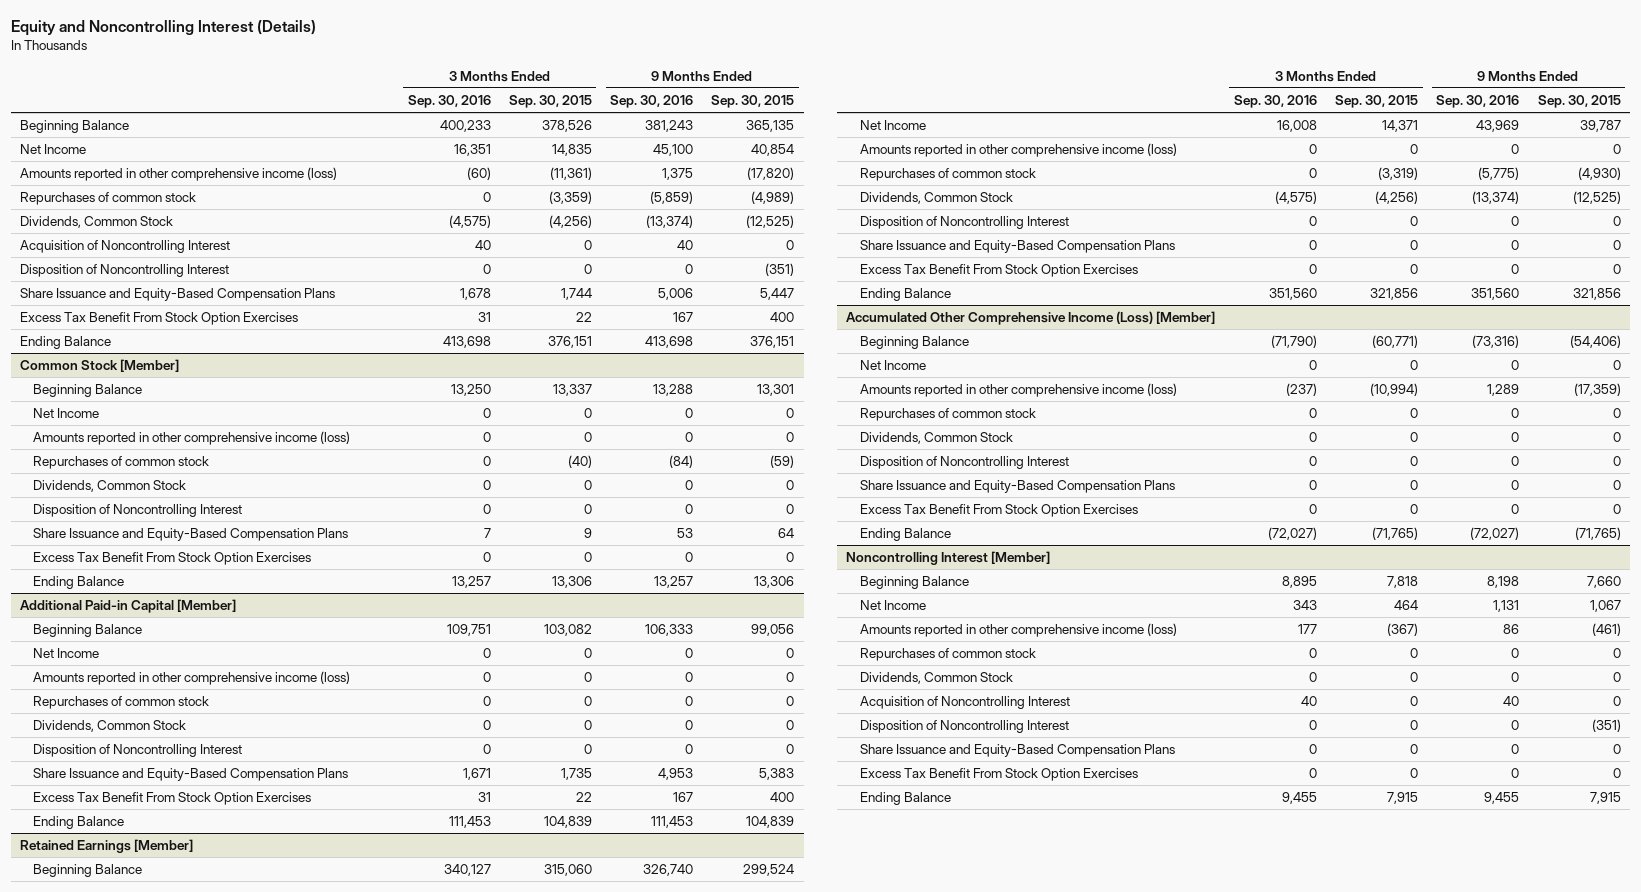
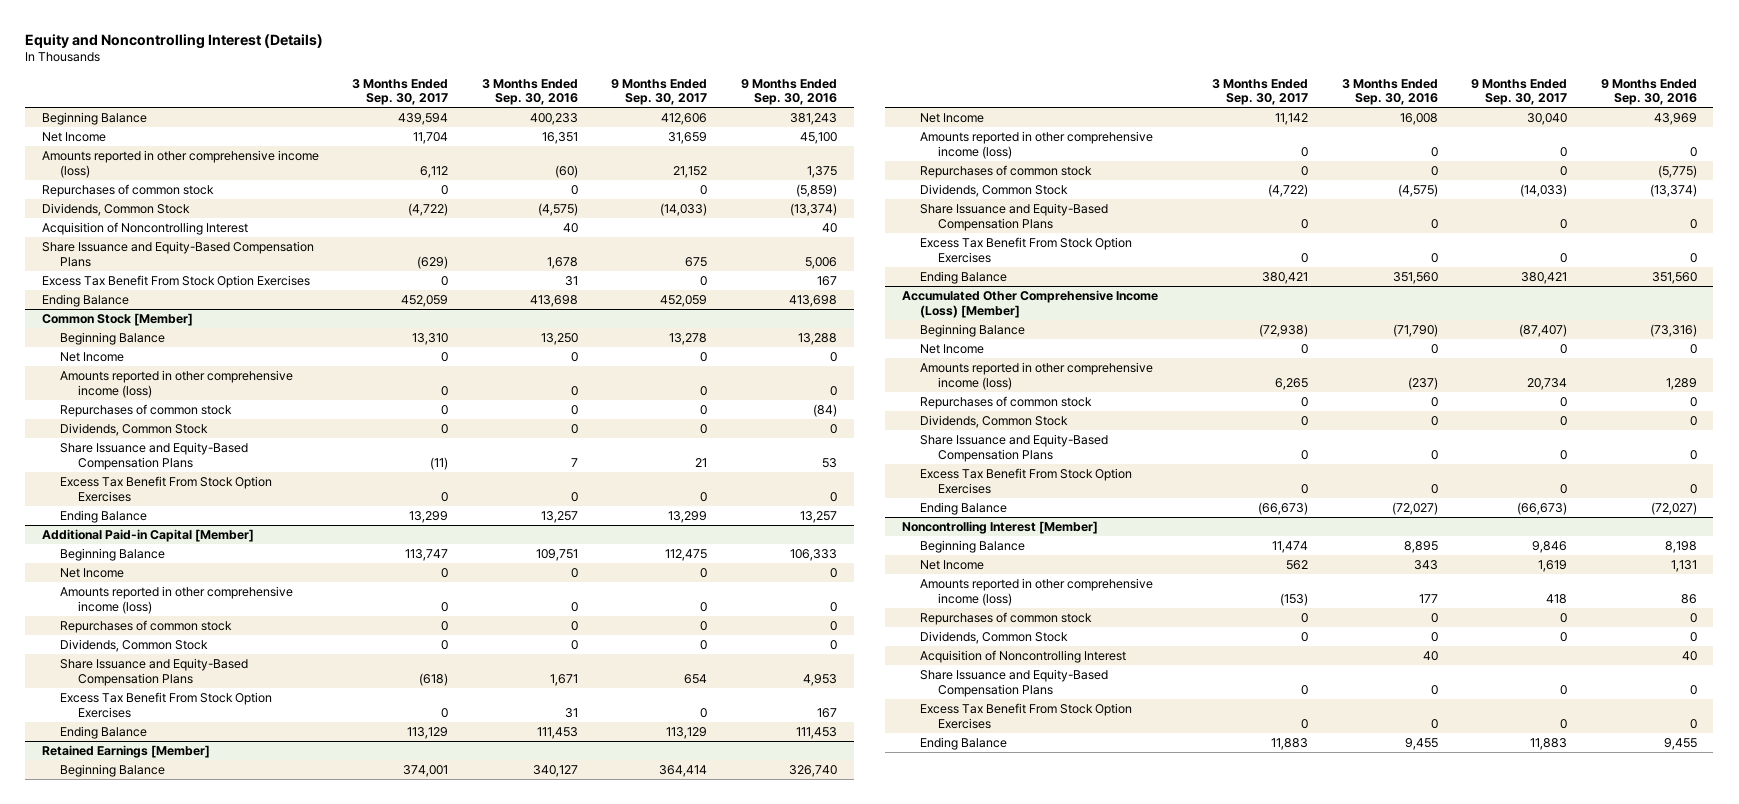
[508,94,592,108] Sep. 30, 2015 -> none
[711,94,795,108] Sep. 30, 2015 -> none
none -> [352,78,449,106] 3 Months Ended Sep. 30, 2017
none -> [611,78,708,106] 9 Months Ended Sep. 30, 2017
[20,264,230,278] Disposition of Noncontrolling Interest -> none
[33,504,243,518] Disposition of Noncontrolling Interest -> none
[33,744,243,758] Disposition of Noncontrolling Interest -> none
[859,216,1069,230] Disposition of Noncontrolling Interest -> none
[859,456,1069,470] Disposition of Noncontrolling Interest -> none
[859,720,1069,734] Disposition of Noncontrolling Interest -> none

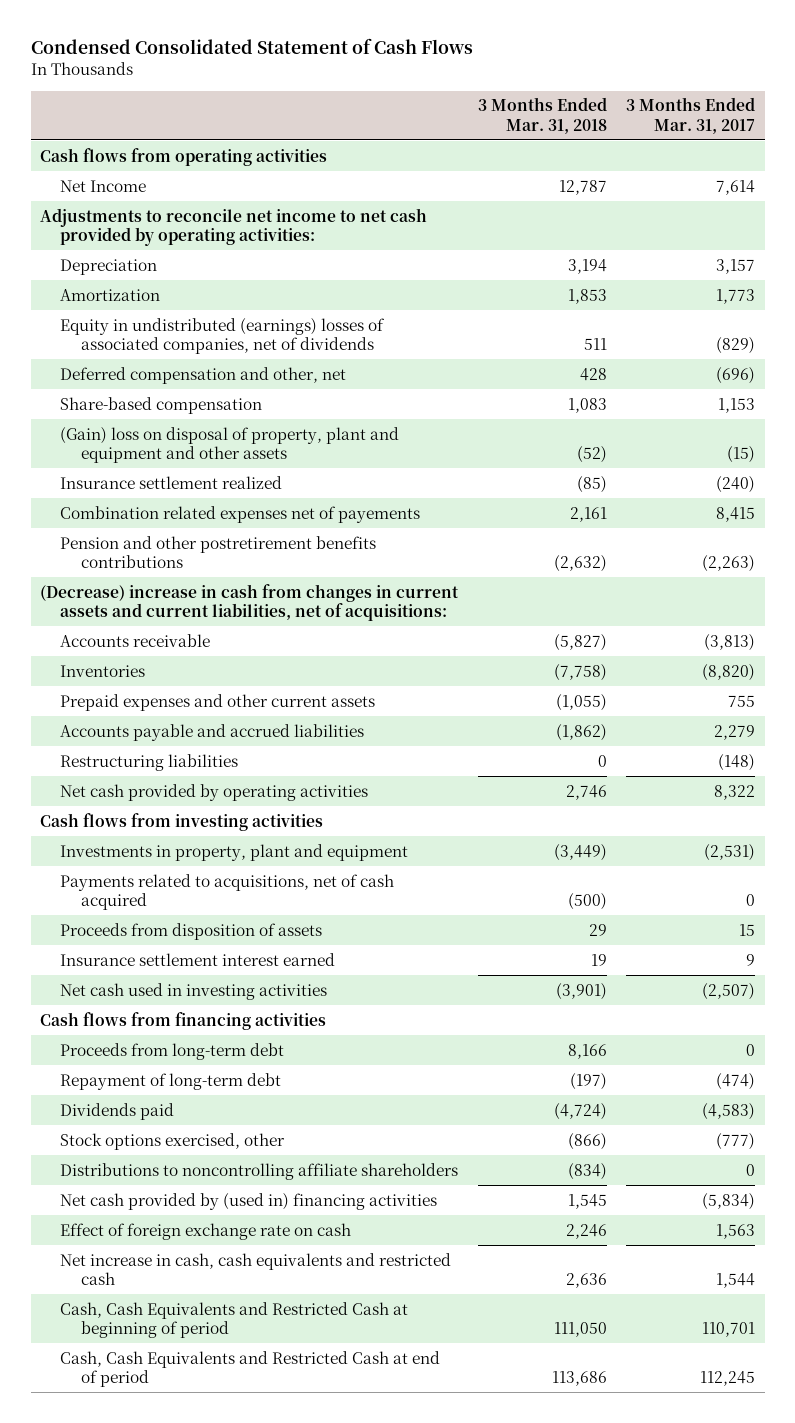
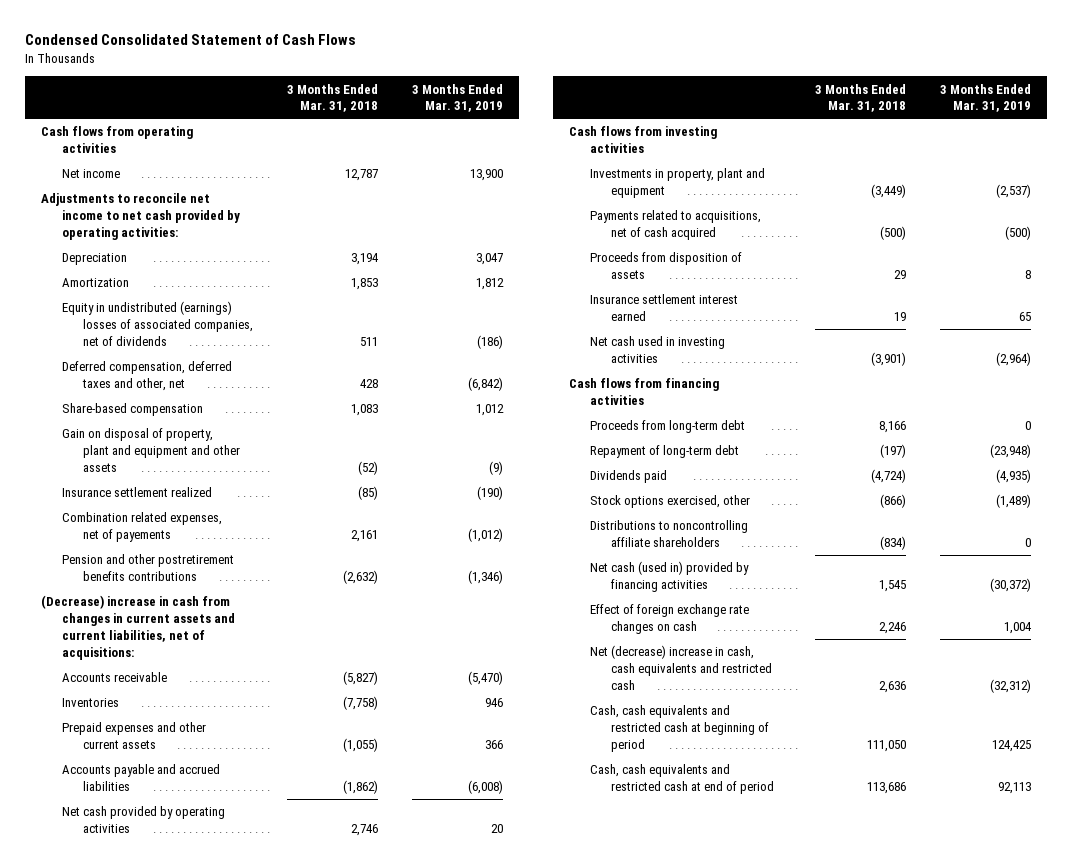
[626,97,756,134] 3 Months Ended Mar. 31, 2017 -> none
none -> [411,83,503,113] 3 Months Ended Mar. 31, 2019
[60,179,147,192] Net Income -> [62,169,121,179] Net income
[60,366,347,384] Deferred compensation and other, net -> [62,361,233,392] Deferred compensation, deferred taxes and other, net
[60,426,400,464] (Gain) loss on disposal of property, plant and equipment and other assets -> [62,428,241,472] Gain on disposal of property, plant and equipment and other assets
[60,505,421,523] Combination related expenses net of payements -> [62,512,223,543] Combination related expenses, net of payements
[60,753,239,771] Restructuring liabilities -> none
[60,1192,438,1210] Net cash provided by (used in) financing activities -> [590,561,750,593] Net cash (used in) provided by financing activities
[60,1222,352,1240] Effect of foreign exchange rate on cash -> [590,604,750,635] Effect of foreign exchange rate changes on cash
[60,1252,452,1286] Net increase in cash, cash equivalents and restricted cash -> [590,645,773,690] Net (decrease) increase in cash, cash equivalents and restricted cash
[60,1301,409,1339] Cash, Cash Equivalents and Restricted Cash at beginning of period -> [590,705,770,752] Cash, cash equivalents and restricted cash at beginning of period
[60,1350,441,1388] Cash, Cash Equivalents and Restricted Cash at end of period -> [590,764,775,795] Cash, cash equivalents and restricted cash at end of period

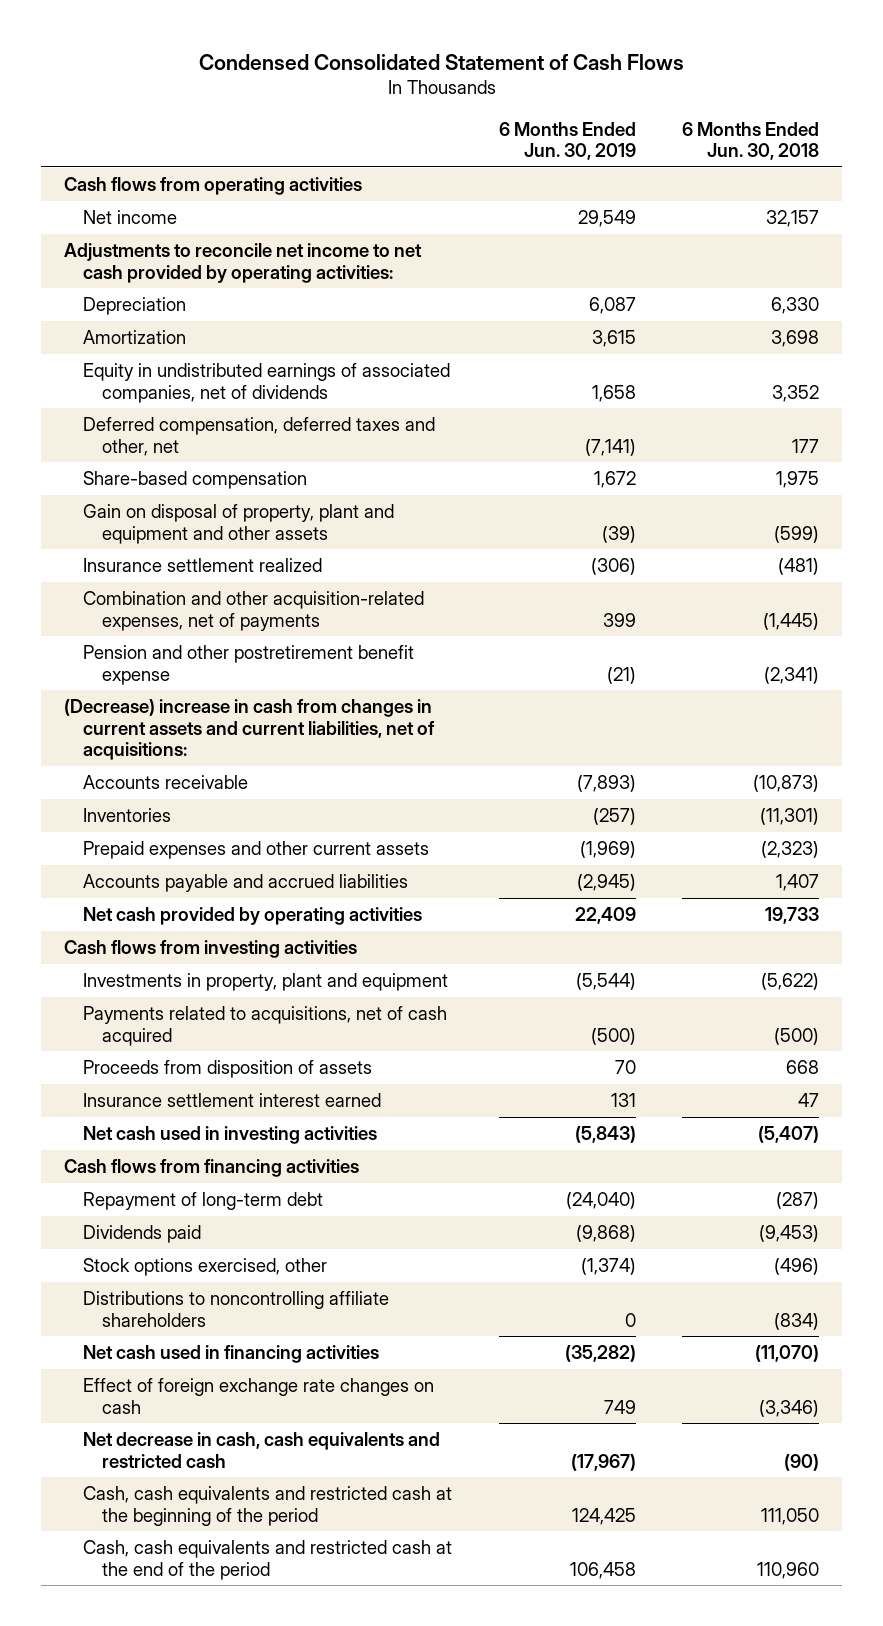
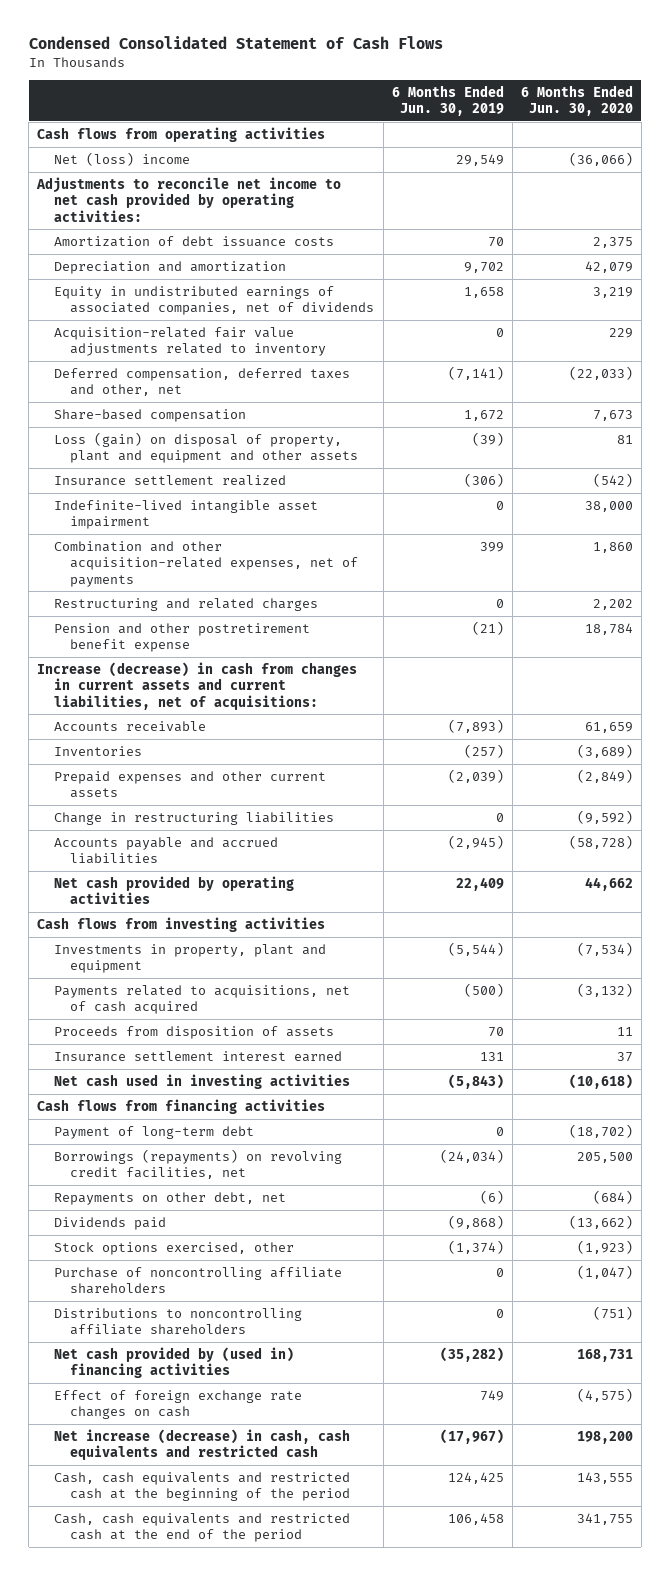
[682,121,820,161] 6 Months Ended Jun. 30, 2018 -> none
none -> [520,84,633,116] 6 Months Ended Jun. 30, 2020
[83,209,178,224] Net income -> [53,151,190,166] Net (loss) income
[83,296,187,315] Depreciation -> none
[83,329,187,344] Amortization -> none
none -> [53,235,334,247] Amortization of debt issuance costs
none -> [53,260,286,274] Depreciation and amortization
none -> [53,326,327,357] Acquisition-related fair value adjustments related to inventory
[83,503,395,544] Gain on disposal of property, plant and equipment and other assets -> [53,431,359,464] Loss (gain) on disposal of property, plant and equipment and other assets
none -> [53,499,318,530] Indefinite-lived intangible asset impairment
none -> [53,597,318,611] Restructuring and related charges
[64,698,436,761] (Decrease) increase in cash from changes in current assets and current liabilities, net of acquisitions: -> [37,661,358,710] Increase (decrease) in cash from changes in current assets and current liabilities, net of acquisitions:
[579,840,636,858] (1,969) -> [447,768,504,783] (2,039)
none -> [53,811,334,825] Change in restructuring liabilities
[83,1191,324,1210] Repayment of long-term debt -> [53,1125,254,1139] Payment of long-term debt
[565,1191,636,1209] (24,040) -> [495,1126,504,1136] 0
none -> [53,1148,342,1180] Borrowings (repayments) on revolving credit facilities, net
none -> [53,1191,286,1205] Repayments on other debt, net
none -> [53,1266,342,1295] Purchase of noncontrolling affiliate shareholders
[83,1344,380,1363] Net cash used in financing activities -> [53,1346,294,1379] Net cash provided by (used in) financing activities
[83,1431,441,1468] Net decrease in cash, cash equivalents and restricted cash -> [53,1428,350,1461] Net increase (decrease) in cash, cash equivalents and restricted cash

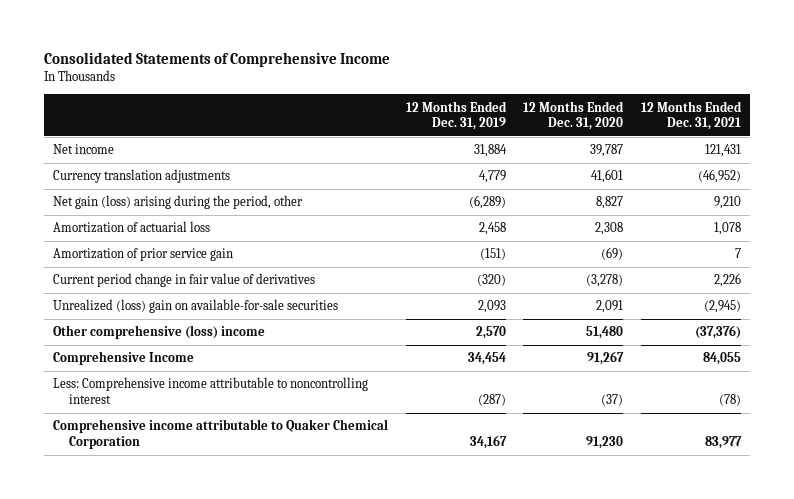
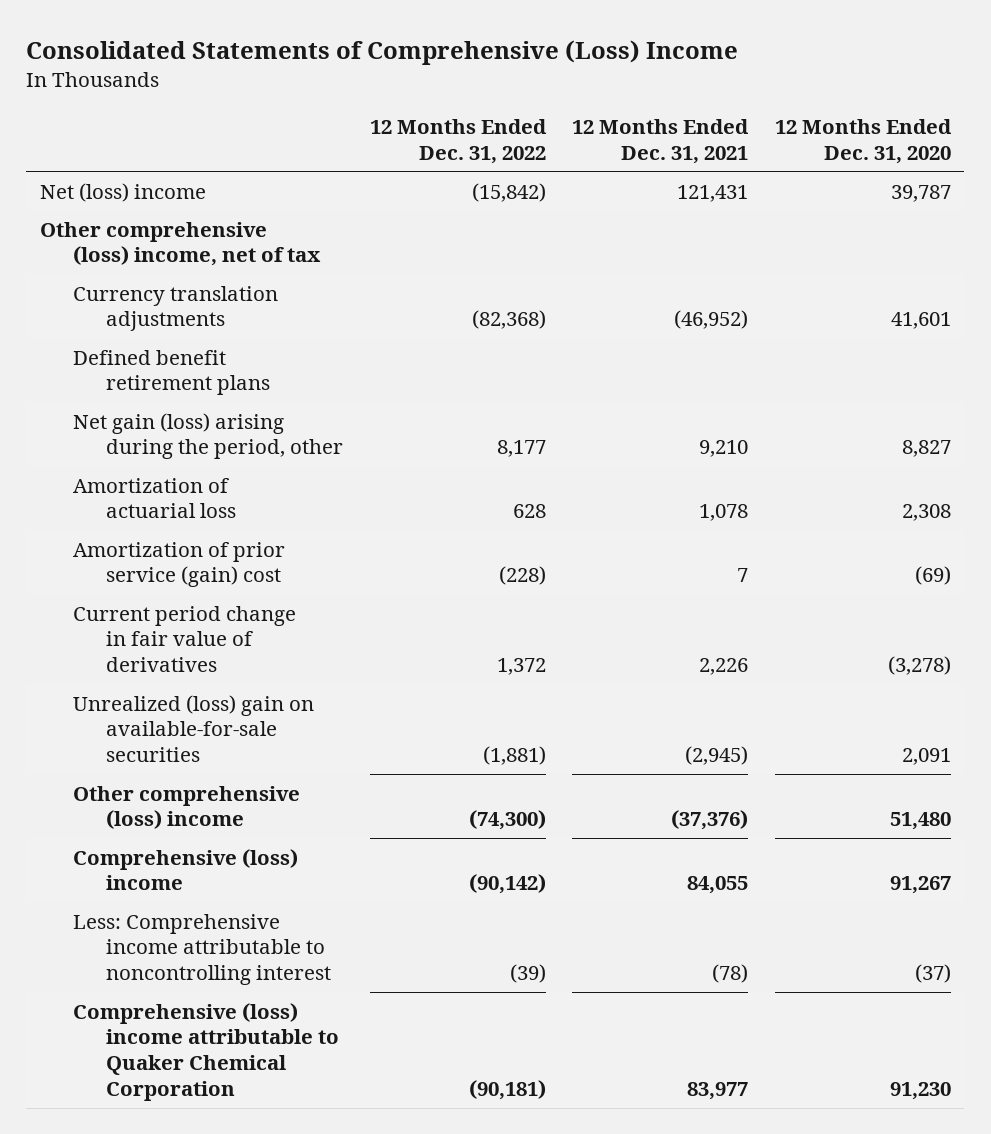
[43,51,390,67] Consolidated Statements of Comprehensive Income -> [26,39,739,65] Consolidated Statements of Comprehensive (Loss) Income
[405,100,507,131] 12 Months Ended Dec. 31, 2019 -> none
none -> [369,118,547,164] 12 Months Ended Dec. 31, 2022
[52,144,114,155] Net income -> [39,182,206,202] Net (loss) income
none -> [39,221,321,267] Other comprehensive (loss) income, net of tax
none -> [72,349,270,396] Defined benefit retirement plans
[52,248,233,262] Amortization of prior service gain -> [72,541,285,588] Amortization of prior service (gain) cost
[52,351,194,366] Comprehensive Income -> [72,848,298,891] Comprehensive (loss) income
[52,419,388,450] Comprehensive income attributable to Quaker Chemical Corporation -> [72,1002,339,1102] Comprehensive (loss) income attributable to Quaker Chemical Corporation

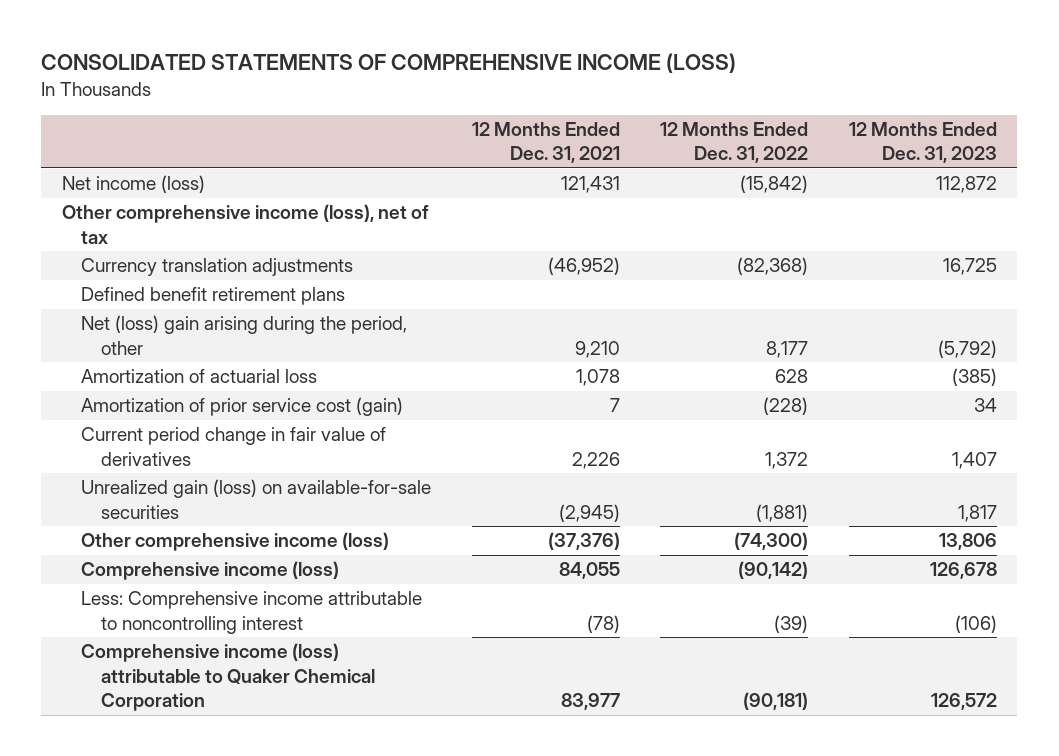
[26,39,739,65] Consolidated Statements of Comprehensive (Loss) Income -> [41,53,737,74] CONSOLIDATED STATEMENTS OF COMPREHENSIVE INCOME (LOSS)
[774,118,952,164] 12 Months Ended Dec. 31, 2020 -> none
none -> [849,122,998,164] 12 Months Ended Dec. 31, 2023
[39,182,206,202] Net (loss) income -> [61,175,205,194] Net income (loss)
[39,221,321,267] Other comprehensive (loss) income, net of tax -> [61,204,429,244] Other comprehensive income (loss), net of tax
[72,412,343,460] Net gain (loss) arising during the period, other -> [81,315,408,355] Net (loss) gain arising during the period, other
[72,541,285,588] Amortization of prior service (gain) cost -> [81,397,404,417] Amortization of prior service cost (gain)
[72,694,314,763] Unrealized (loss) gain on available-for-sale securities -> [81,479,432,519] Unrealized gain (loss) on available-for-sale securities
[72,785,300,830] Other comprehensive (loss) income -> [81,532,390,552] Other comprehensive income (loss)
[72,848,298,891] Comprehensive (loss) income -> [81,561,340,581] Comprehensive income (loss)
[72,1002,339,1102] Comprehensive (loss) income attributable to Quaker Chemical Corporation -> [81,643,375,711] Comprehensive income (loss) attributable to Quaker Chemical Corporation

